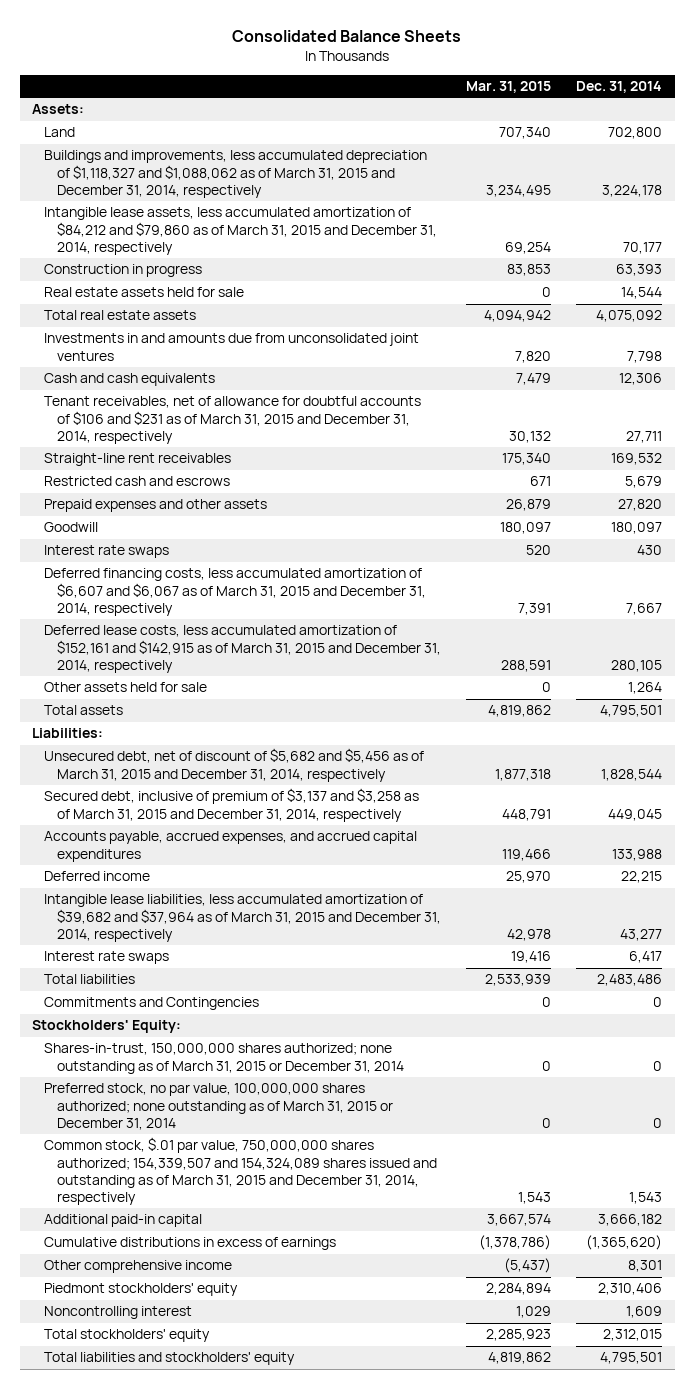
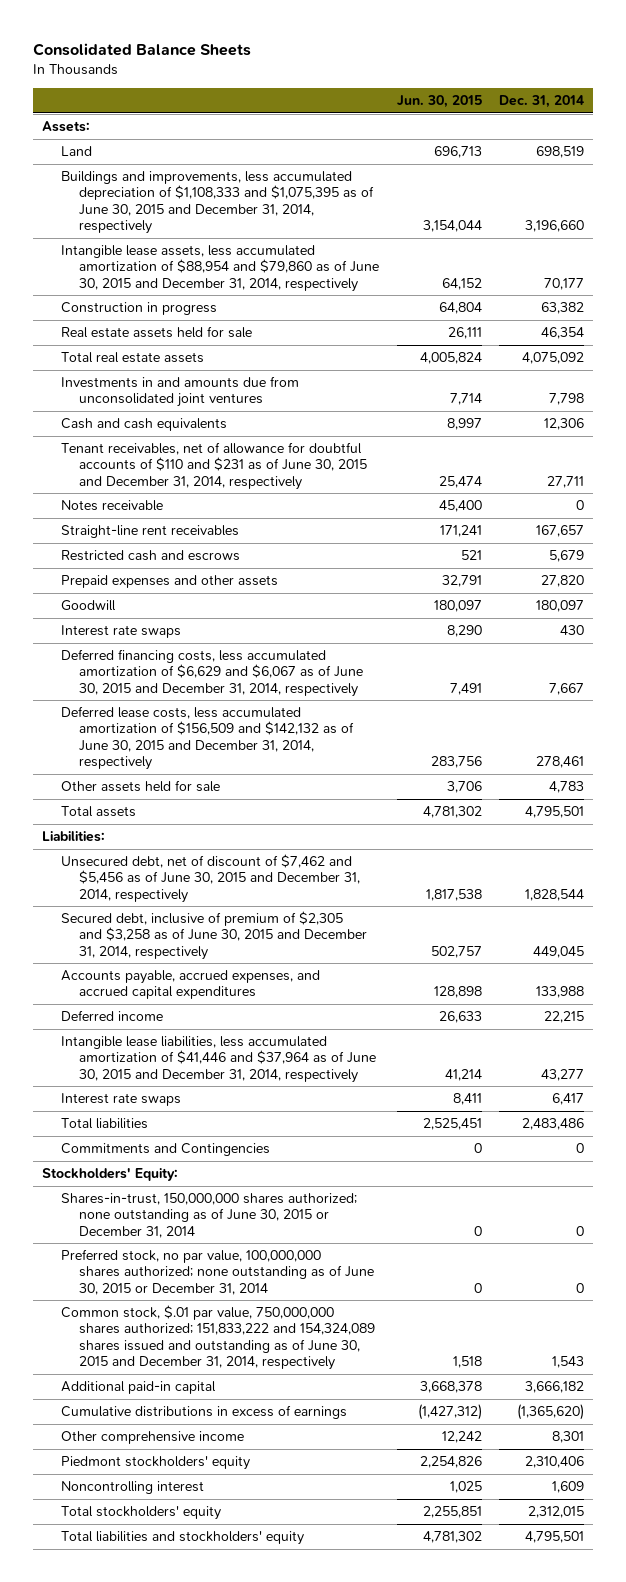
[465,81,551,94] Mar. 31, 2015 -> none
none -> [396,95,482,109] Jun. 30, 2015
[608,127,663,140] 702,800 -> [536,146,585,159] 698,519
[44,150,428,198] Buildings and improvements, less accumulated depreciation of $1,118,327 and $1,088,062 as of March 31, 2015 and December 31, 2014, respectively -> [60,171,375,235] Buildings and improvements, less accumulated depreciation of $1,108,333 and $1,075,395 as of June 30, 2015 and December 31, 2014, respectively
[602,184,663,197] 3,224,178 -> [525,220,585,233] 3,196,660
[44,207,437,255] Intangible lease assets, less accumulated amortization of $84,212 and $79,860 as of March 31, 2015 and December 31, 2014, respectively -> [60,245,380,292] Intangible lease assets, less accumulated amortization of $88,954 and $79,860 as of June 30, 2015 and December 31, 2014, respectively
[616,264,663,277] 63,393 -> [541,302,585,315] 63,382
[621,287,663,300] 14,544 -> [541,327,585,340] 46,354
[44,396,422,444] Tenant receivables, net of allowance for doubtful accounts of $106 and $231 as of March 31, 2015 and December 31, 2014, respectively -> [60,442,368,490] Tenant receivables, net of allowance for doubtful accounts of $110 and $231 as of June 30, 2015 and December 31, 2014, respectively
none -> [60,500,163,512] Notes receivable
[611,453,663,466] 169,532 -> [536,525,585,538] 167,657
[44,568,426,616] Deferred financing costs, less accumulated amortization of $6,607 and $6,067 as of March 31, 2015 and December 31, 2014, respectively -> [60,649,364,697] Deferred financing costs, less accumulated amortization of $6,629 and $6,067 as of June 30, 2015 and December 31, 2014, respectively
[44,625,441,673] Deferred lease costs, less accumulated amortization of $152,161 and $142,915 as of March 31, 2015 and December 31, 2014, respectively -> [60,706,355,771] Deferred lease costs, less accumulated amortization of $156,509 and $142,132 as of June 30, 2015 and December 31, 2014, respectively
[611,659,663,672] 280,105 -> [536,756,585,769] 278,461
[628,682,663,695] 1,264 -> [549,781,585,794] 4,783
[44,748,425,782] Unsecured debt, net of discount of $5,682 and $5,456 as of March 31, 2015 and December 31, 2014, respectively -> [60,854,361,903] Unsecured debt, net of discount of $7,462 and $5,456 as of June 30, 2015 and December 31, 2014, respectively
[44,788,420,822] Secured debt, inclusive of premium of $3,137 and $3,258 as of March 31, 2015 and December 31, 2014, respectively -> [60,911,368,960] Secured debt, inclusive of premium of $2,305 and $3,258 as of June 30, 2015 and December 31, 2014, respectively
[44,894,441,942] Intangible lease liabilities, less accumulated amortization of $39,682 and $37,964 as of March 31, 2015 and December 31, 2014, respectively -> [60,1036,377,1083] Intangible lease liabilities, less accumulated amortization of $41,446 and $37,964 as of June 30, 2015 and December 31, 2014, respectively
[44,1043,404,1074] Shares-in-trust, 150,000,000 shares authorized; none outstanding as of March 31, 2015 or December 31, 2014 -> [60,1193,357,1238] Shares-in-trust, 150,000,000 shares authorized; none outstanding as of June 30, 2015 or December 31, 2014
[44,1083,393,1130] Preferred stock, no par value, 100,000,000 shares authorized; none outstanding as of March 31, 2015 or December 31, 2014 -> [60,1249,375,1295] Preferred stock, no par value, 100,000,000 shares authorized; none outstanding as of June 30, 2015 or December 31, 2014
[44,1137,437,1206] Common stock, $.01 par value, 750,000,000 shares authorized; 154,339,507 and 154,324,089 shares issued and outstanding as of March 31, 2015 and December 31, 2014, respectively -> [60,1305,376,1371] Common stock, $.01 par value, 750,000,000 shares authorized; 151,833,222 and 154,324,089 shares issued and outstanding as of June 30, 2015 and December 31, 2014, respectively

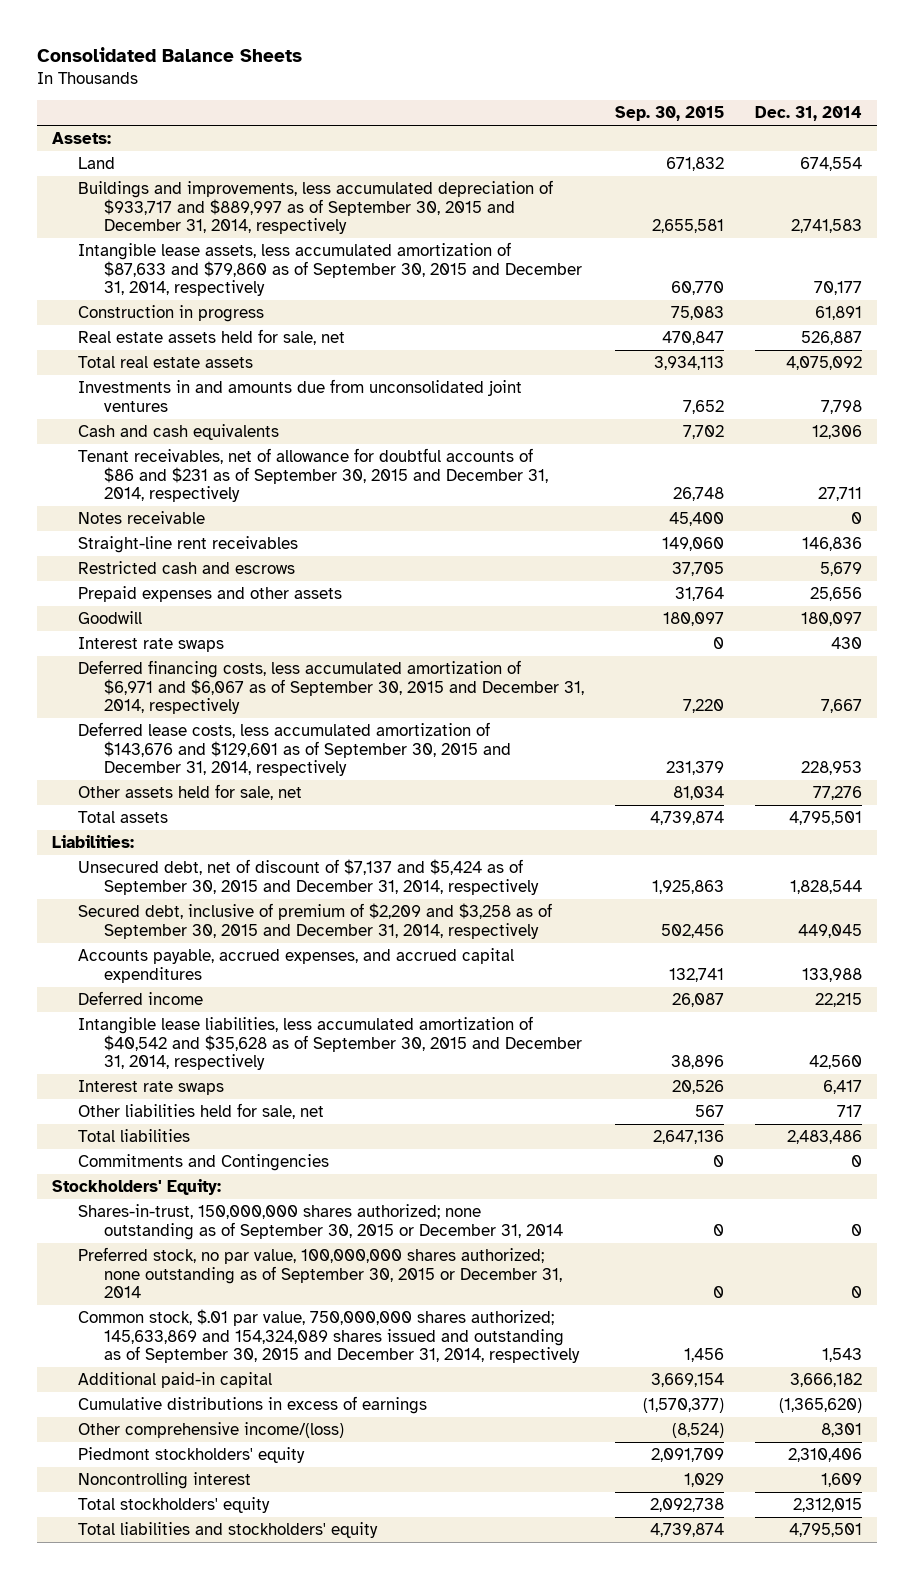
[396,95,482,109] Jun. 30, 2015 -> none
none -> [615,106,725,122] Sep. 30, 2015
[536,146,585,159] 698,519 -> [799,156,862,171] 674,554
[60,171,375,235] Buildings and improvements, less accumulated depreciation of $1,108,333 and $1,075,395 as of June 30, 2015 and December 31, 2014, respectively -> [78,179,554,235] Buildings and improvements, less accumulated depreciation of $933,717 and $889,997 as of September 30, 2015 and December 31, 2014, respectively
[525,220,585,233] 3,196,660 -> [790,219,862,234] 2,741,583
[60,245,380,292] Intangible lease assets, less accumulated amortization of $88,954 and $79,860 as of June 30, 2015 and December 31, 2014, respectively -> [78,241,583,297] Intangible lease assets, less accumulated amortization of $87,633 and $79,860 as of September 30, 2015 and December 31, 2014, respectively
[541,302,585,315] 63,382 -> [814,305,862,320] 61,891
[60,326,252,339] Real estate assets held for sale -> [78,328,346,345] Real estate assets held for sale, net
[541,327,585,340] 46,354 -> [800,330,862,345] 526,887
[60,442,368,490] Tenant receivables, net of allowance for doubtful accounts of $110 and $231 as of June 30, 2015 and December 31, 2014, respectively -> [78,447,549,503] Tenant receivables, net of allowance for doubtful accounts of $86 and $231 as of September 30, 2015 and December 31, 2014, respectively
[536,525,585,538] 167,657 -> [801,536,862,551] 146,836
[541,575,585,588] 27,820 -> [809,586,862,601] 25,656
[60,649,364,697] Deferred financing costs, less accumulated amortization of $6,629 and $6,067 as of June 30, 2015 and December 31, 2014, respectively -> [78,659,585,715] Deferred financing costs, less accumulated amortization of $6,971 and $6,067 as of September 30, 2015 and December 31, 2014, respectively
[60,706,355,771] Deferred lease costs, less accumulated amortization of $156,509 and $142,132 as of June 30, 2015 and December 31, 2014, respectively -> [78,721,512,777] Deferred lease costs, less accumulated amortization of $143,676 and $129,601 as of September 30, 2015 and December 31, 2014, respectively
[536,756,585,769] 278,461 -> [800,761,862,776] 228,953
[60,780,220,793] Other assets held for sale -> [78,783,303,800] Other assets held for sale, net
[549,781,585,794] 4,783 -> [812,785,862,800] 77,276
[60,854,361,903] Unsecured debt, net of discount of $7,462 and $5,456 as of June 30, 2015 and December 31, 2014, respectively -> [78,858,540,895] Unsecured debt, net of discount of $7,137 and $5,424 as of September 30, 2015 and December 31, 2014, respectively
[60,911,368,960] Secured debt, inclusive of premium of $2,305 and $3,258 as of June 30, 2015 and December 31, 2014, respectively -> [78,902,553,939] Secured debt, inclusive of premium of $2,209 and $3,258 as of September 30, 2015 and December 31, 2014, respectively
[60,1036,377,1083] Intangible lease liabilities, less accumulated amortization of $41,446 and $37,964 as of June 30, 2015 and December 31, 2014, respectively -> [78,1015,583,1071] Intangible lease liabilities, less accumulated amortization of $40,542 and $35,628 as of September 30, 2015 and December 31, 2014, respectively
[541,1068,585,1081] 43,277 -> [808,1055,862,1070] 42,560
none -> [78,1102,325,1119] Other liabilities held for sale, net
[60,1193,357,1238] Shares-in-trust, 150,000,000 shares authorized; none outstanding as of June 30, 2015 or December 31, 2014 -> [78,1203,564,1240] Shares-in-trust, 150,000,000 shares authorized; none outstanding as of September 30, 2015 or December 31, 2014
[60,1249,375,1295] Preferred stock, no par value, 100,000,000 shares authorized; none outstanding as of June 30, 2015 or December 31, 2014 -> [78,1246,563,1299] Preferred stock, no par value, 100,000,000 shares authorized; none outstanding as of September 30, 2015 or December 31, 2014
[60,1305,376,1371] Common stock, $.01 par value, 750,000,000 shares authorized; 151,833,222 and 154,324,089 shares issued and outstanding as of June 30, 2015 and December 31, 2014, respectively -> [78,1308,581,1364] Common stock, $.01 par value, 750,000,000 shares authorized; 145,633,869 and 154,324,089 shares issued and outstanding as of September 30, 2015 and December 31, 2014, respectively
[60,1431,244,1445] Other comprehensive income -> [78,1421,345,1438] Other comprehensive income/(loss)

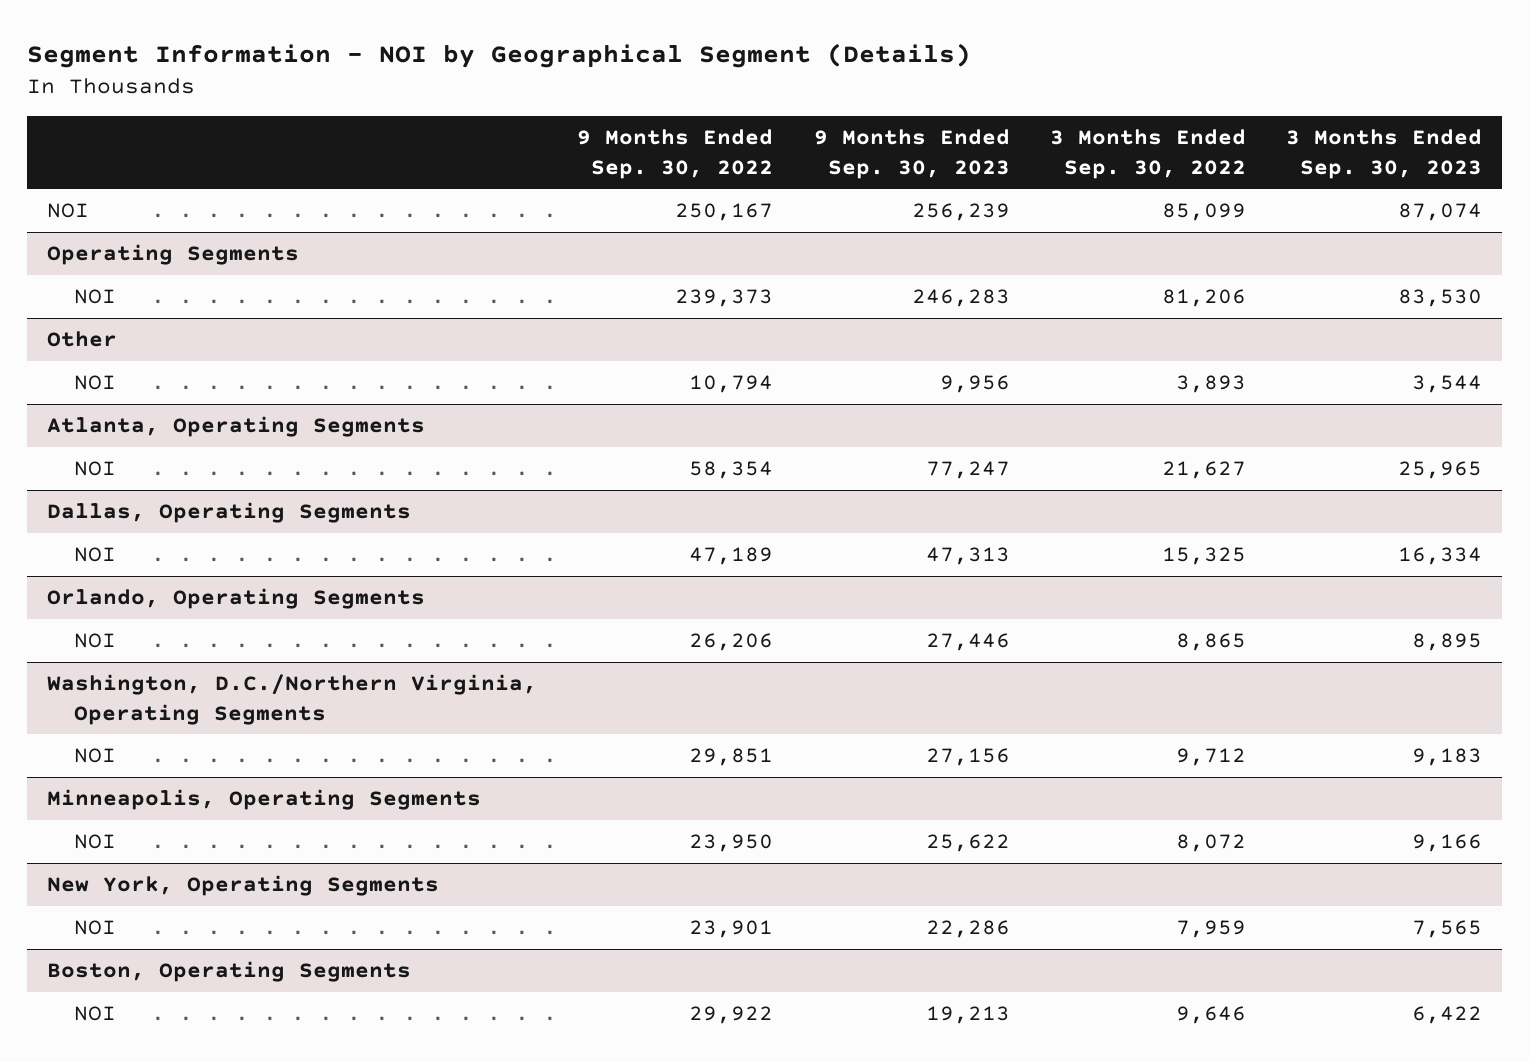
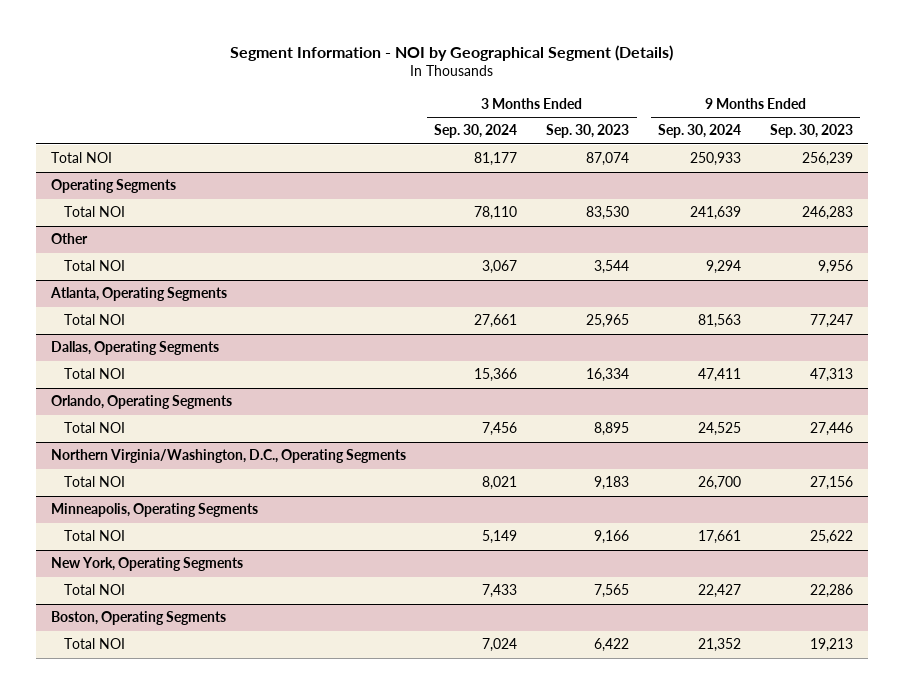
[577,129,774,179] 9 Months Ended Sep. 30, 2022 -> none
[1049,129,1246,179] 3 Months Ended Sep. 30, 2022 -> none
none -> [434,124,518,139] Sep. 30, 2024
none -> [658,124,742,139] Sep. 30, 2024
[47,203,90,219] NOI -> [50,152,112,164] Total NOI
[74,289,117,305] NOI -> [63,206,125,218] Total NOI
[74,375,117,391] NOI -> [63,260,125,272] Total NOI
[74,461,117,477] NOI -> [63,314,125,326] Total NOI
[74,547,117,563] NOI -> [63,368,125,380] Total NOI
[74,633,117,649] NOI -> [63,422,125,434] Total NOI
[47,674,538,725] Washington, D.C./Northern Virginia, Operating Segments -> [50,449,406,464] Northern Virginia/Washington, D.C., Operating Segments
[74,748,117,764] NOI -> [63,476,125,488] Total NOI
[74,834,117,850] NOI -> [63,530,125,542] Total NOI
[74,920,117,936] NOI -> [63,584,125,596] Total NOI
[74,1006,117,1022] NOI -> [63,638,125,650] Total NOI

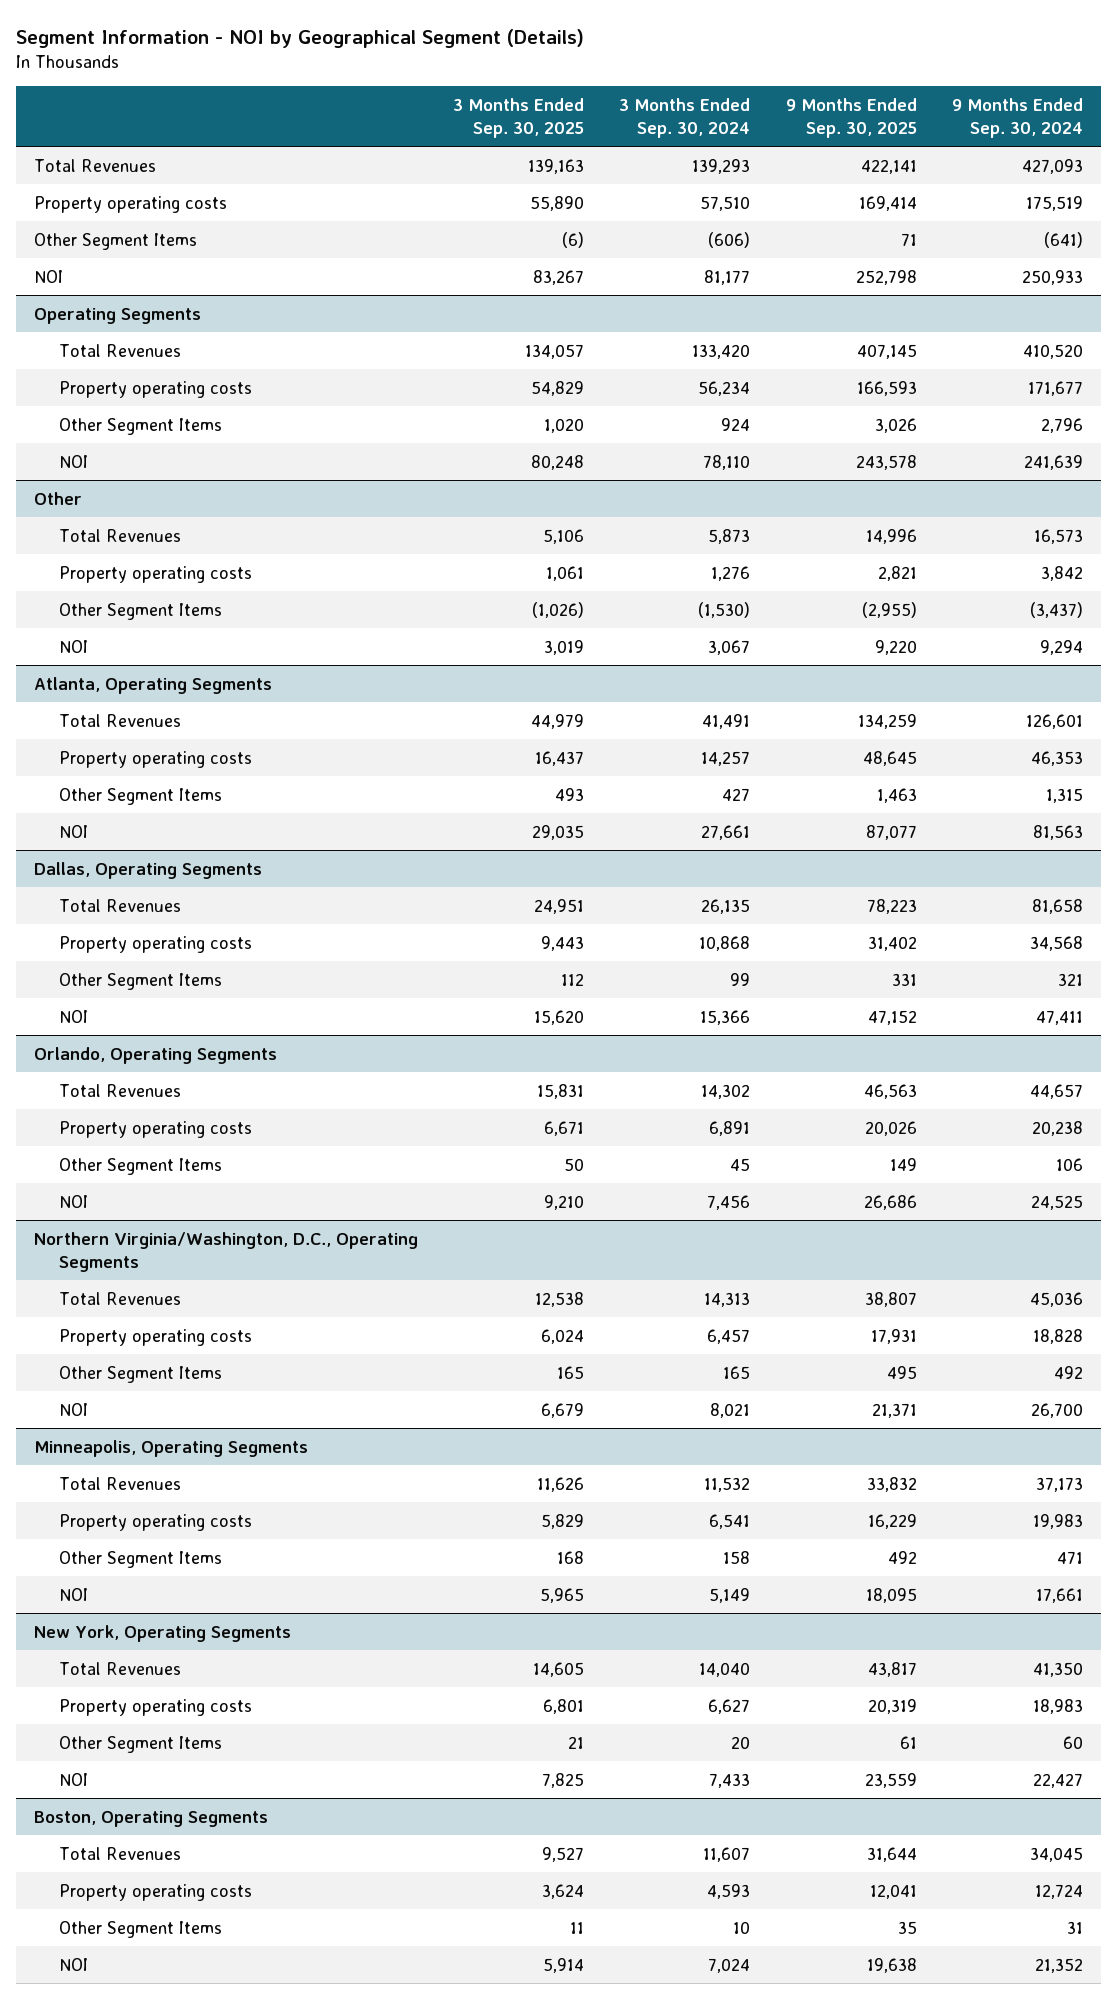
[546,124,630,139] Sep. 30, 2023 -> none
[770,124,854,139] Sep. 30, 2023 -> none
none -> [452,97,584,138] 3 Months Ended Sep. 30, 2025
none -> [785,97,917,138] 9 Months Ended Sep. 30, 2025
none -> [33,158,156,172] Total Revenues
none -> [33,195,227,213] Property operating costs
none -> [33,232,197,250] Other Segment Items
[50,152,112,164] Total NOI -> [33,269,63,283] NOI
none -> [58,343,181,357] Total Revenues
none -> [58,380,252,398] Property operating costs
none -> [58,417,222,435] Other Segment Items
[63,206,125,218] Total NOI -> [58,454,88,468] NOI
none -> [58,528,181,542] Total Revenues
none -> [58,565,252,583] Property operating costs
none -> [58,602,222,620] Other Segment Items
[63,260,125,272] Total NOI -> [58,639,88,653] NOI
none -> [58,713,181,727] Total Revenues
none -> [58,750,252,768] Property operating costs
none -> [58,787,222,805] Other Segment Items
[63,314,125,326] Total NOI -> [58,824,88,838] NOI
none -> [58,898,181,912] Total Revenues
none -> [58,935,252,953] Property operating costs
none -> [58,972,222,990] Other Segment Items
[63,368,125,380] Total NOI -> [58,1009,88,1023] NOI
none -> [58,1083,181,1097] Total Revenues
none -> [58,1120,252,1138] Property operating costs
none -> [58,1157,222,1175] Other Segment Items
[63,422,125,434] Total NOI -> [58,1194,88,1208] NOI
none -> [58,1291,181,1305] Total Revenues
none -> [58,1328,252,1346] Property operating costs
none -> [58,1365,222,1383] Other Segment Items
[63,476,125,488] Total NOI -> [58,1402,88,1416] NOI
none -> [58,1476,181,1490] Total Revenues
none -> [58,1513,252,1531] Property operating costs
none -> [58,1550,222,1568] Other Segment Items
[63,530,125,542] Total NOI -> [58,1587,88,1601] NOI
none -> [58,1661,181,1675] Total Revenues
none -> [58,1698,252,1716] Property operating costs
none -> [58,1735,222,1753] Other Segment Items
[63,584,125,596] Total NOI -> [58,1772,88,1786] NOI
none -> [58,1846,181,1860] Total Revenues
none -> [58,1883,252,1901] Property operating costs
none -> [58,1920,222,1938] Other Segment Items
[63,638,125,650] Total NOI -> [58,1957,88,1971] NOI

